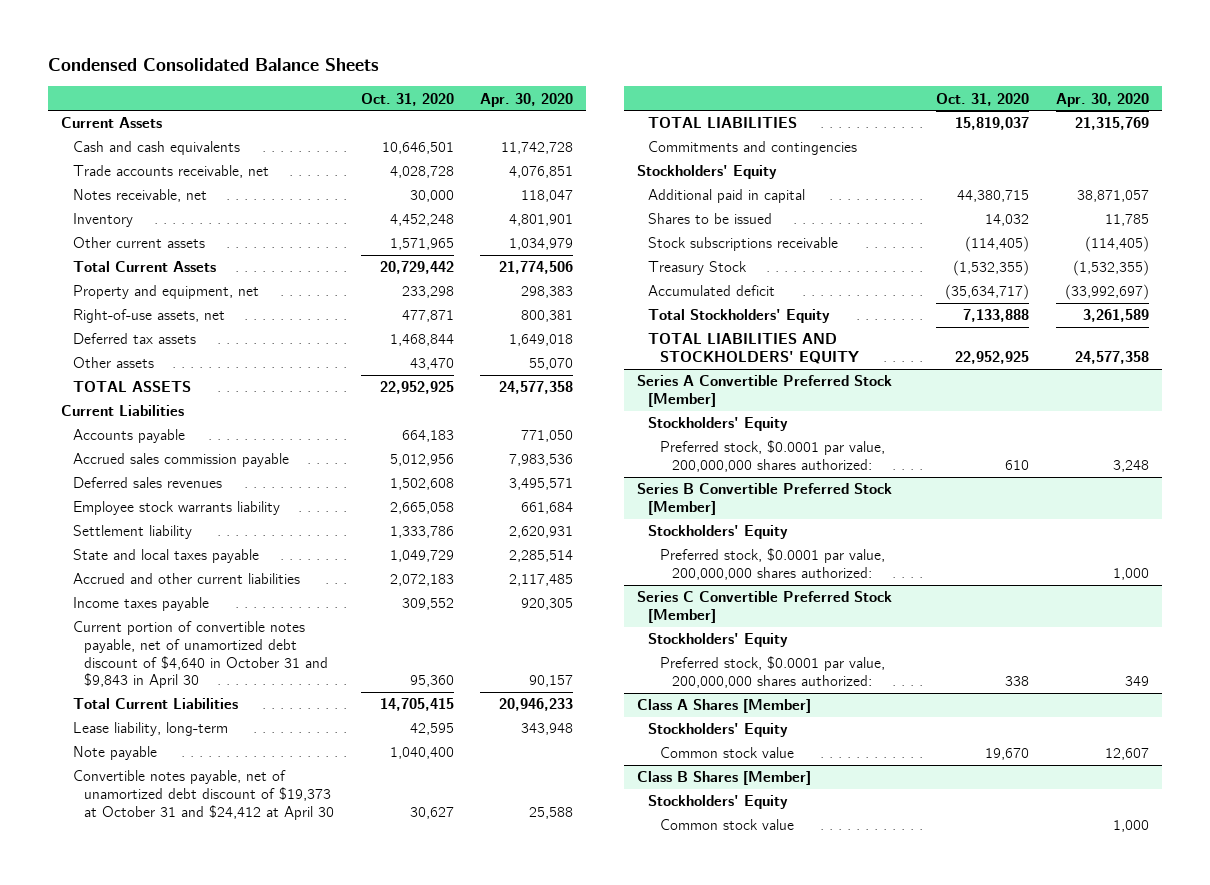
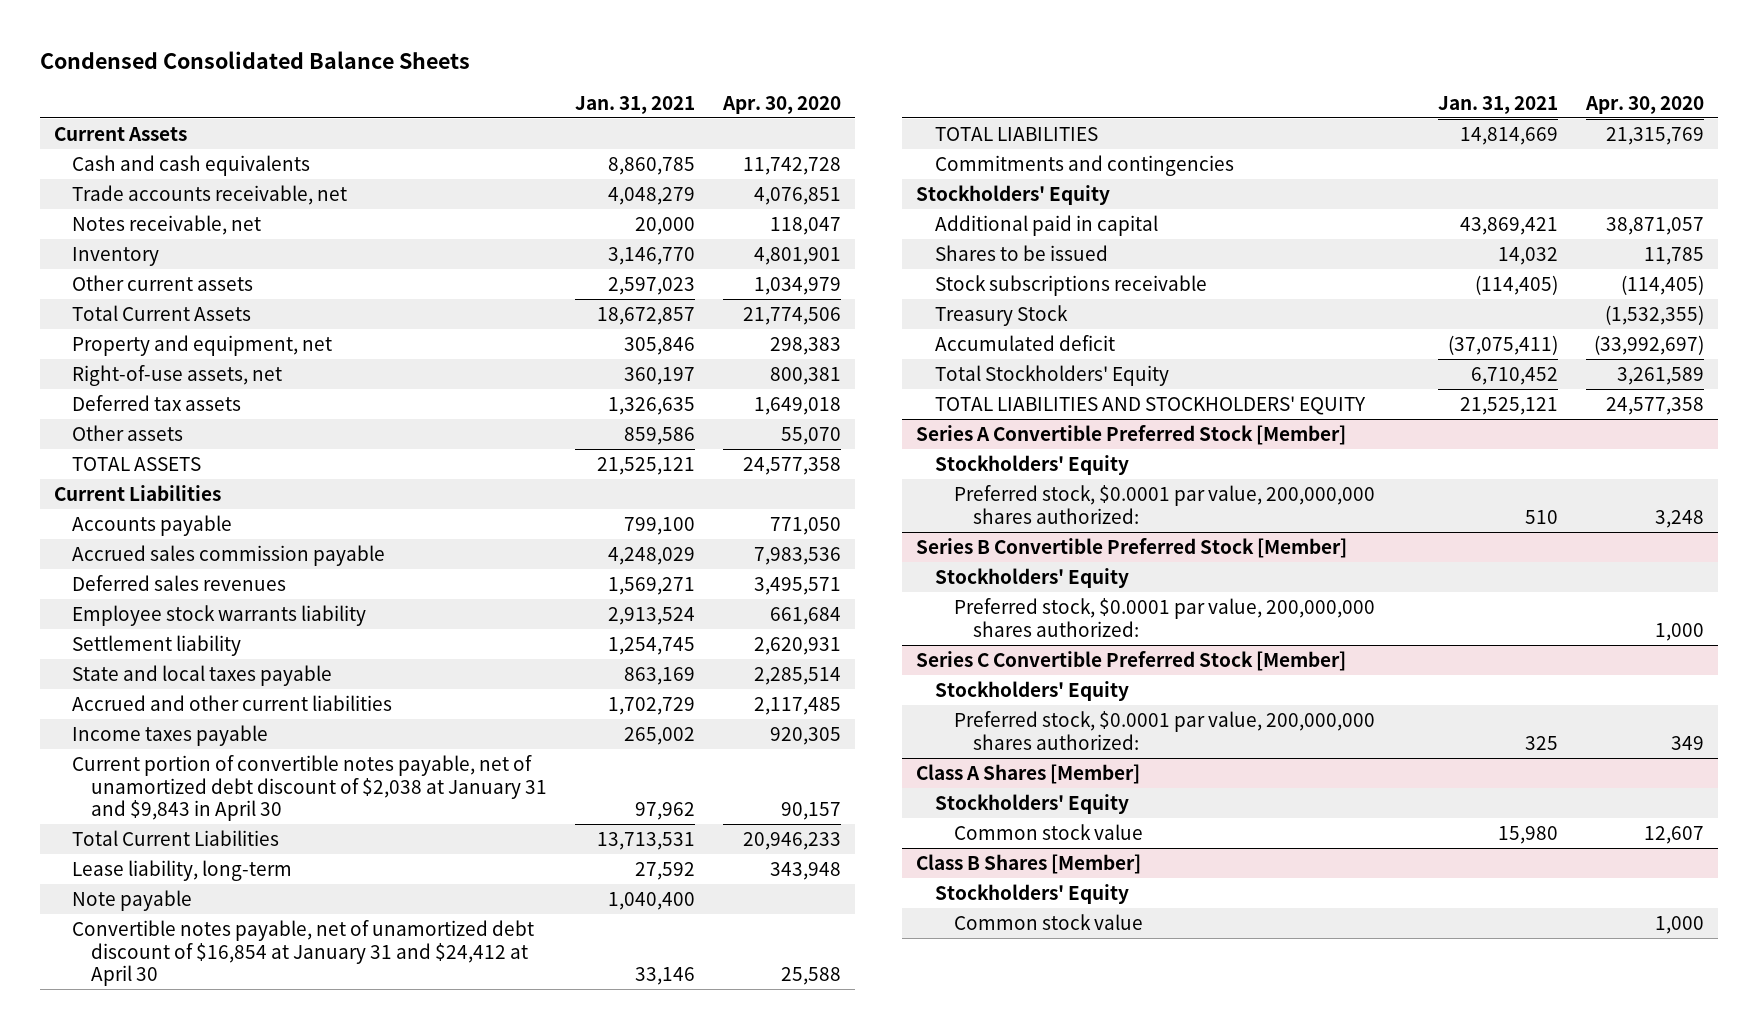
[360,92,454,106] Oct. 31, 2020 -> none
none -> [575,95,696,114] Jan. 31, 2021
[72,621,329,689] Current portion of convertible notes payable, net of unamortized debt discount of $4,640 in October 31 and $9,843 in April 30 -> [72,754,548,822] Current portion of convertible notes payable, net of unamortized debt discount of $2,038 at January 31 and $9,843 in April 30
[72,770,335,820] Convertible notes payable, net of unamortized debt discount of $19,373 at October 31 and $24,412 at April 30 -> [72,919,535,987] Convertible notes payable, net of unamortized debt discount of $16,854 at January 31 and $24,412 at April 30

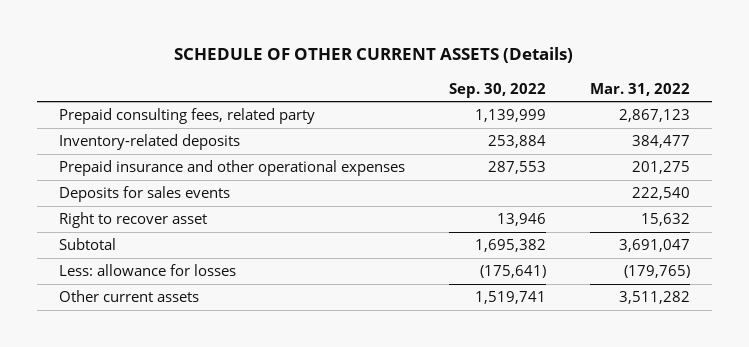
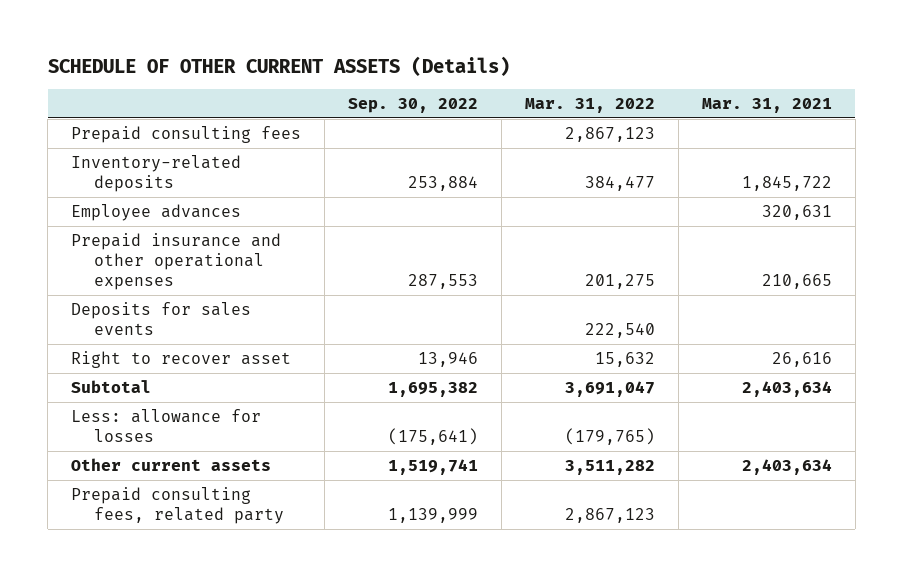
none -> [702,97,833,113] Mar. 31, 2021
none -> [71,126,302,144] Prepaid consulting fees
none -> [71,204,242,222] Employee advances
[59,108,316,125] Prepaid consulting fees, related party -> [71,487,284,525] Prepaid consulting fees, related party

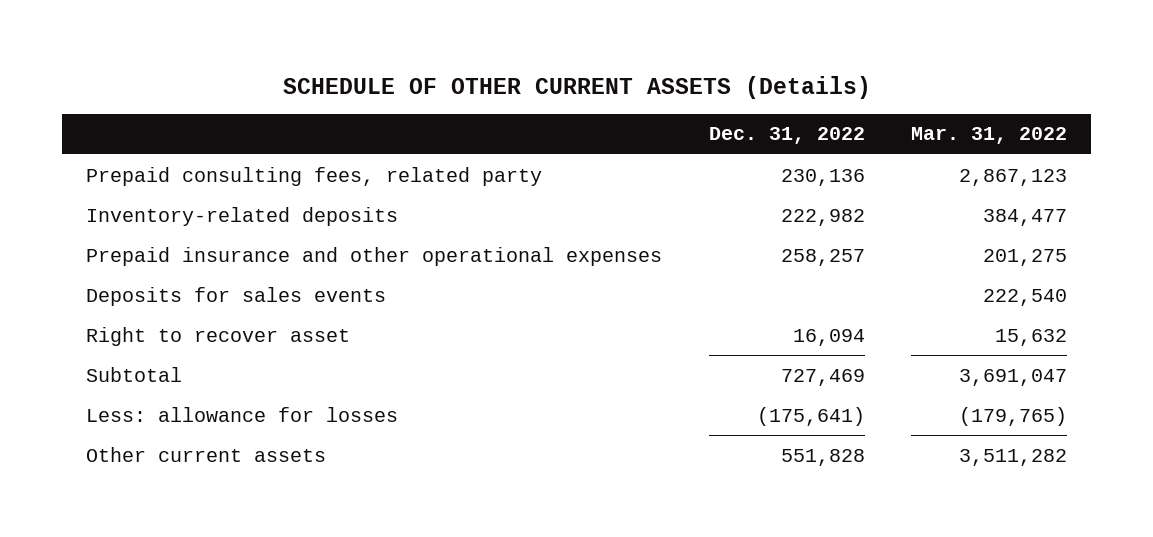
[348,97,479,113] Sep. 30, 2022 -> none
[702,97,833,113] Mar. 31, 2021 -> none
none -> [708,127,865,145] Dec. 31, 2022
[71,126,302,144] Prepaid consulting fees -> none
[71,487,284,525] Prepaid consulting fees, related party -> [85,166,542,186] Prepaid consulting fees, related party
[71,204,242,222] Employee advances -> none

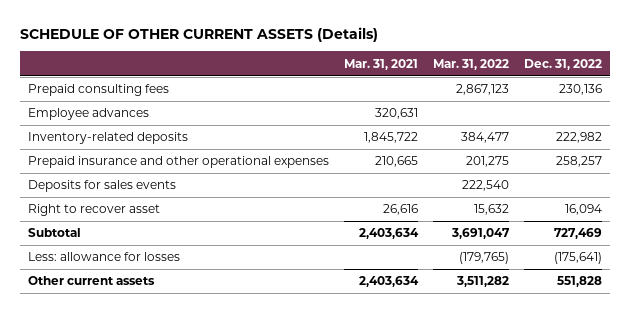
none -> [343,58,418,70] Mar. 31, 2021
[85,166,542,186] Prepaid consulting fees, related party -> [27,84,169,97] Prepaid consulting fees
none -> [27,108,149,121] Employee advances

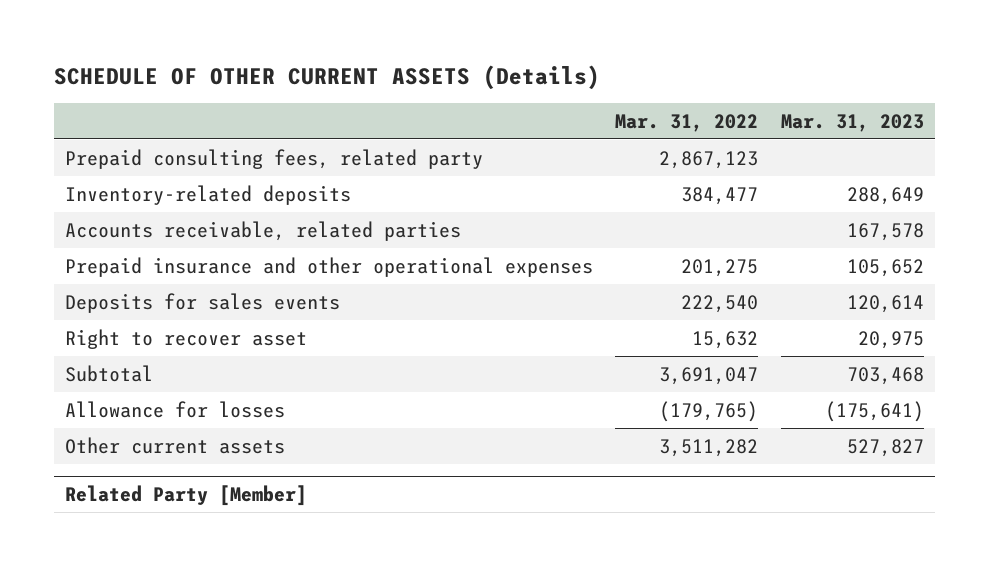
[343,58,418,70] Mar. 31, 2021 -> none
[524,58,603,70] Dec. 31, 2022 -> none
none -> [780,113,924,132] Mar. 31, 2023
[27,108,149,121] Employee advances -> none
[27,84,169,97] Prepaid consulting fees -> [64,148,483,169] Prepaid consulting fees, related party
none -> [64,220,461,241] Accounts receivable, related parties
[27,252,180,262] Less: allowance for losses -> [64,400,285,418] Allowance for losses
none -> [64,484,307,506] Related Party [Member]

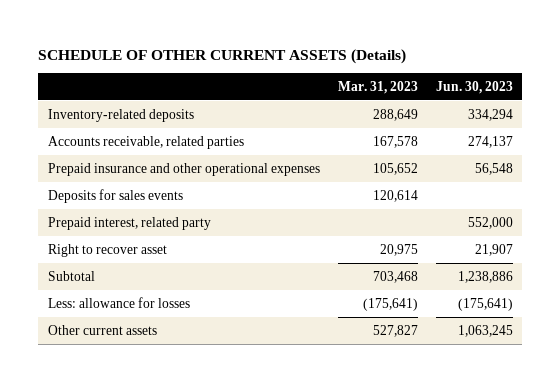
[615,113,759,132] Mar. 31, 2022 -> none
none -> [435,80,513,94] Jun. 30, 2023
[64,148,483,169] Prepaid consulting fees, related party -> none
none -> [47,216,211,230] Prepaid interest, related party
[64,400,285,418] Allowance for losses -> [47,296,190,308] Less: allowance for losses
[64,484,307,506] Related Party [Member] -> none

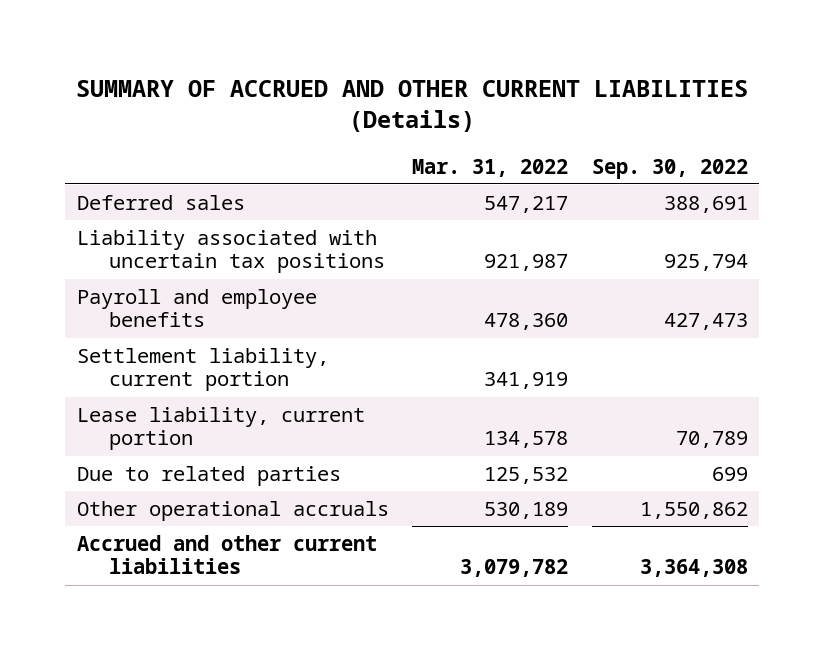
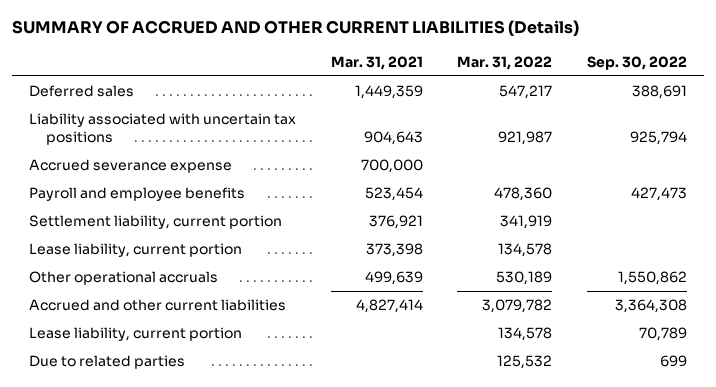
none -> [330,55,423,70] Mar. 31, 2021
none -> [28,159,232,174] Accrued severance expense
none -> [28,243,242,258] Lease liability, current portion
[76,406,365,451] Lease liability, current portion -> [28,327,242,342] Lease liability, current portion
[76,465,341,486] Due to related parties -> [28,355,185,370] Due to related parties

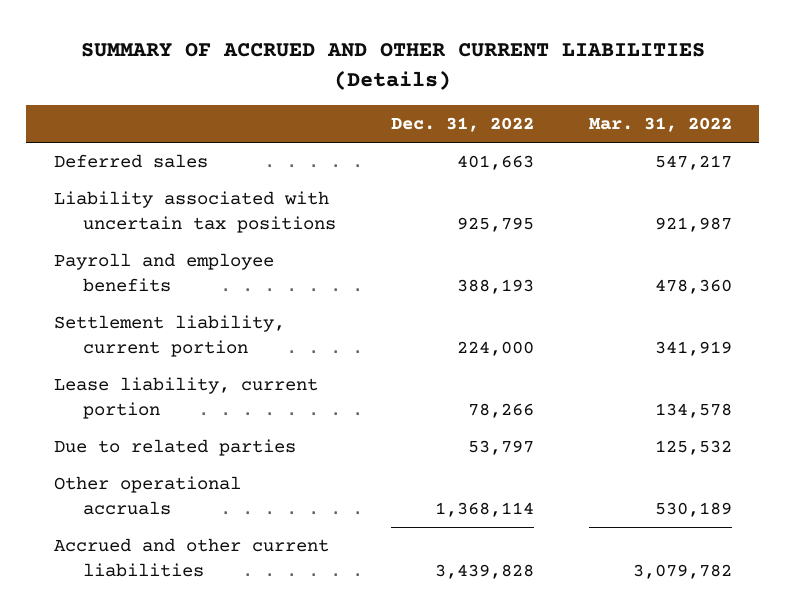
[330,55,423,70] Mar. 31, 2021 -> none
[586,55,687,70] Sep. 30, 2022 -> none
none -> [390,117,534,133] Dec. 31, 2022
[28,159,232,174] Accrued severance expense -> none
[28,355,185,370] Due to related parties -> [53,439,296,457] Due to related parties
[28,327,242,342] Lease liability, current portion -> none

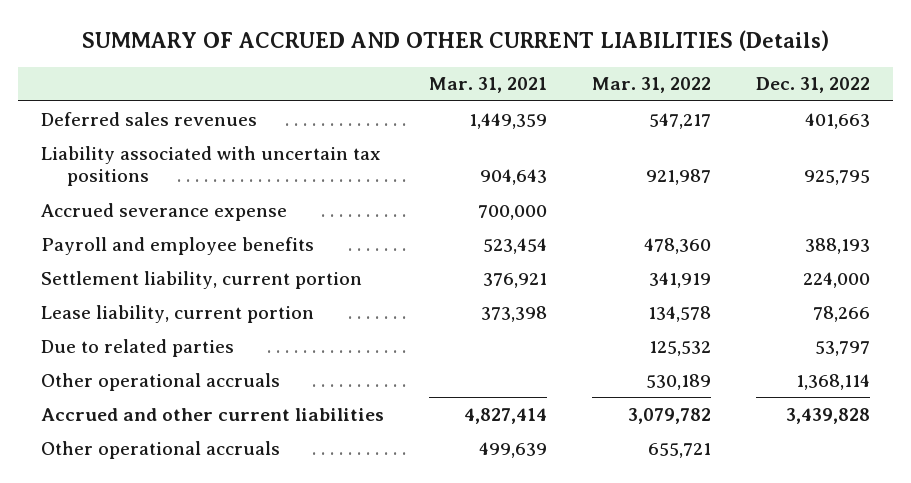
none -> [429,77,548,94] Mar. 31, 2021
[53,154,208,169] Deferred sales -> [40,111,257,126] Deferred sales revenues
none -> [40,202,287,221] Accrued severance expense
none -> [40,440,280,459] Other operational accruals

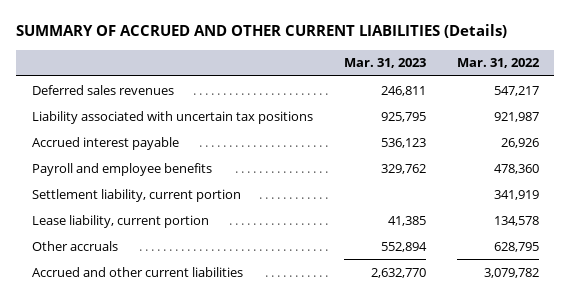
[429,77,548,94] Mar. 31, 2021 -> none
[756,77,871,94] Dec. 31, 2022 -> none
none -> [343,58,426,69] Mar. 31, 2023
[40,202,287,221] Accrued severance expense -> none
none -> [31,136,179,150] Accrued interest payable
[40,338,234,357] Due to related parties -> none
[40,372,280,391] Other operational accruals -> [31,240,118,251] Other accruals
[646,373,712,390] 530,189 -> [493,241,539,252] 628,795
[40,440,280,459] Other operational accruals -> none

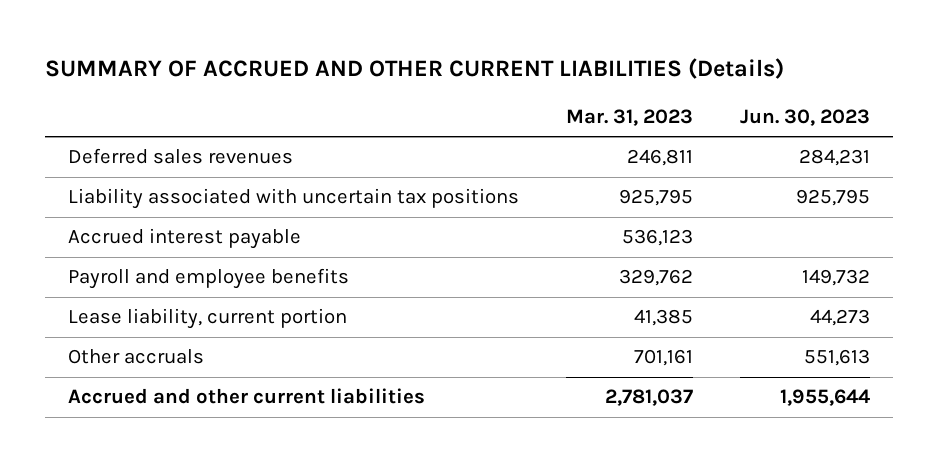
[456,58,540,69] Mar. 31, 2022 -> none
none -> [739,108,870,126] Jun. 30, 2023
[31,188,241,202] Settlement liability, current portion -> none
[380,241,427,252] 552,894 -> [634,349,694,367] 701,161
[370,267,426,278] 2,632,770 -> [605,389,694,407] 2,781,037

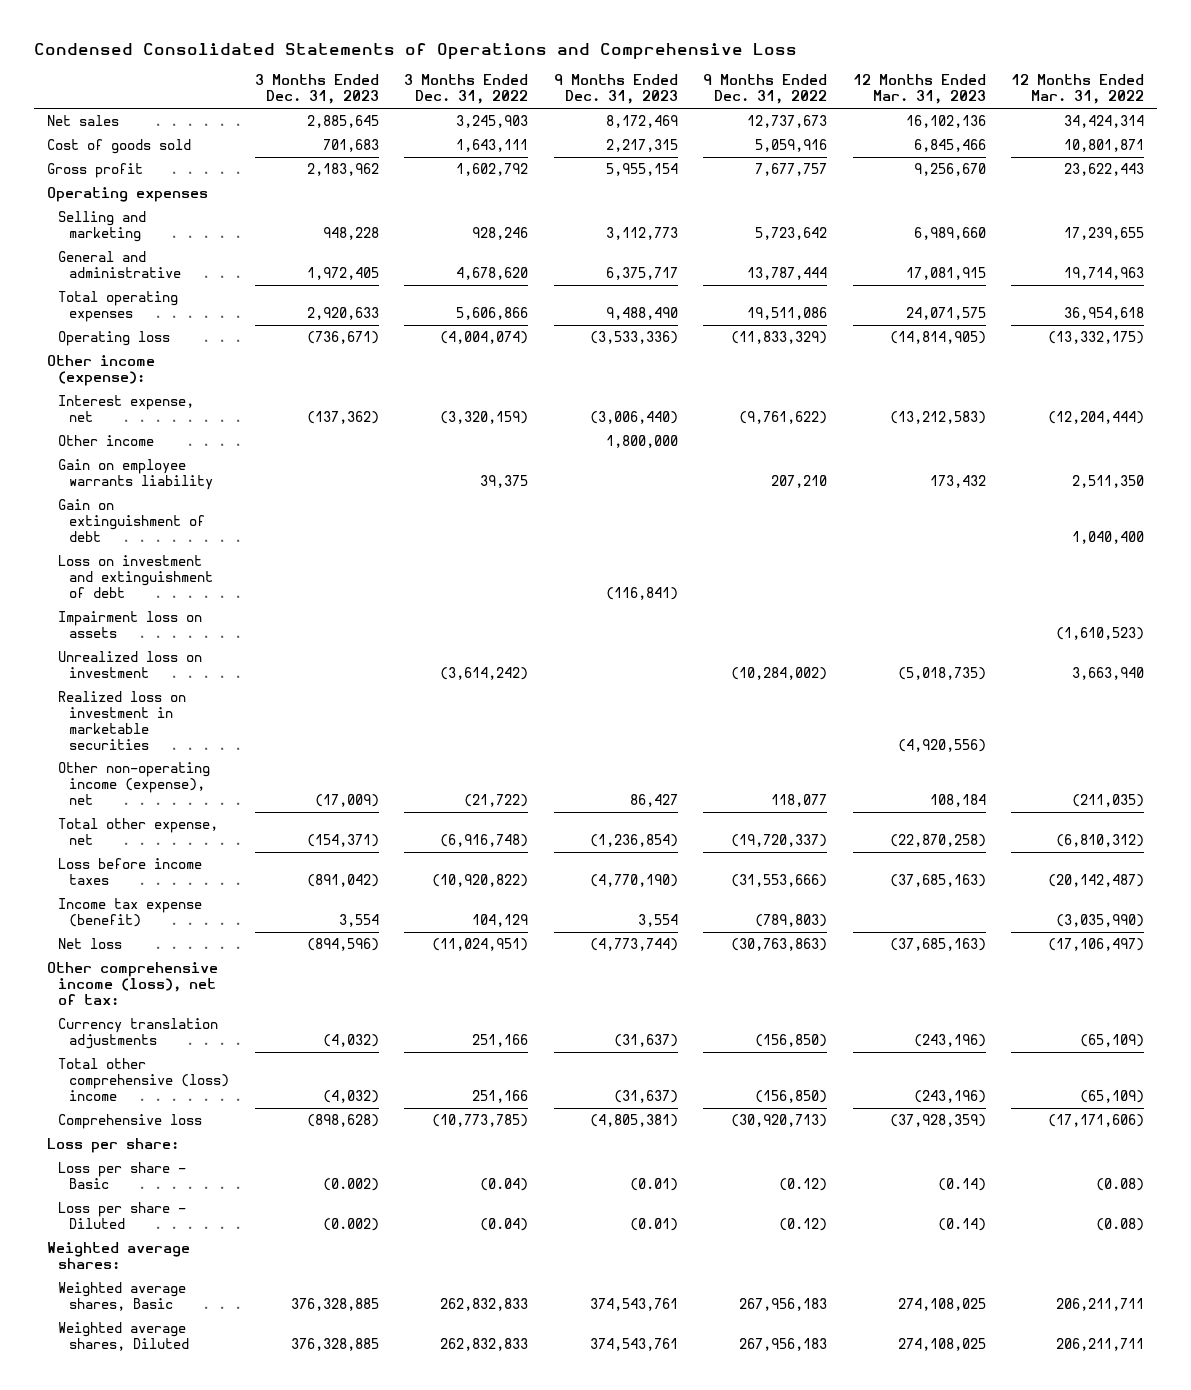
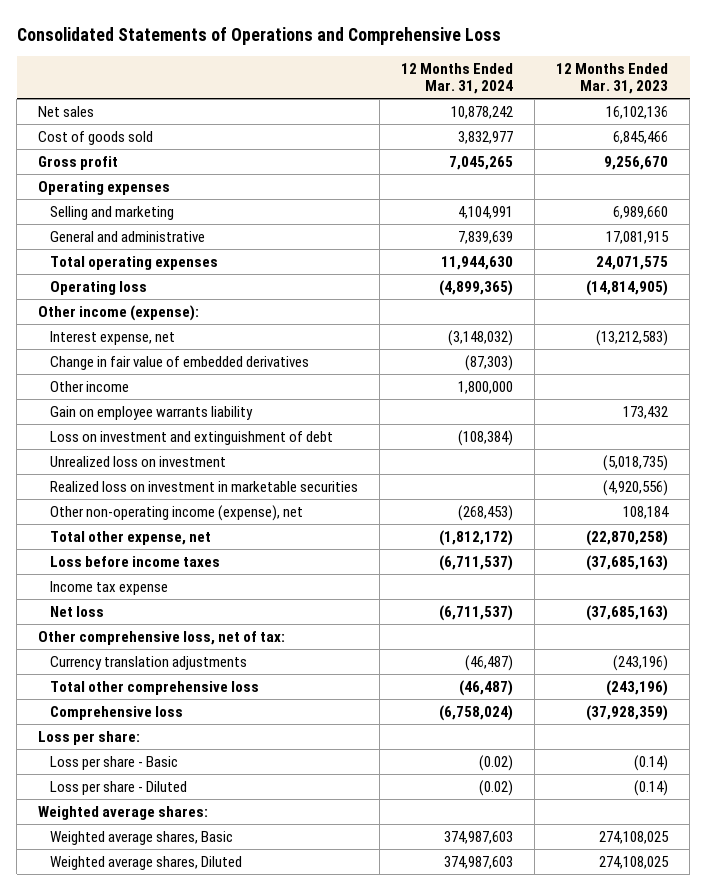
[34,42,798,59] Condensed Consolidated Statements of Operations and Comprehensive Loss -> [16,26,501,45] Consolidated Statements of Operations and Comprehensive Loss
[254,74,379,105] 3 Months Ended Dec. 31, 2023 -> none
[404,74,529,105] 3 Months Ended Dec. 31, 2022 -> none
[553,74,678,105] 9 Months Ended Dec. 31, 2023 -> none
[703,74,828,105] 9 Months Ended Dec. 31, 2022 -> none
[1010,74,1144,105] 12 Months Ended Mar. 31, 2022 -> none
none -> [400,62,513,95] 12 Months Ended Mar. 31, 2024
none -> [49,355,309,370] Change in fair value of embedded derivatives
[58,499,206,542] Gain on extinguishment of debt -> none
[58,611,203,638] Impairment loss on assets -> none
[58,898,203,927] Income tax expense (benefit) -> [49,580,168,595] Income tax expense
[46,962,218,1005] Other comprehensive income (loss), net of tax: -> [38,630,286,645] Other comprehensive loss, net of tax:
[58,1058,230,1101] Total other comprehensive (loss) income -> [49,680,259,695] Total other comprehensive loss

